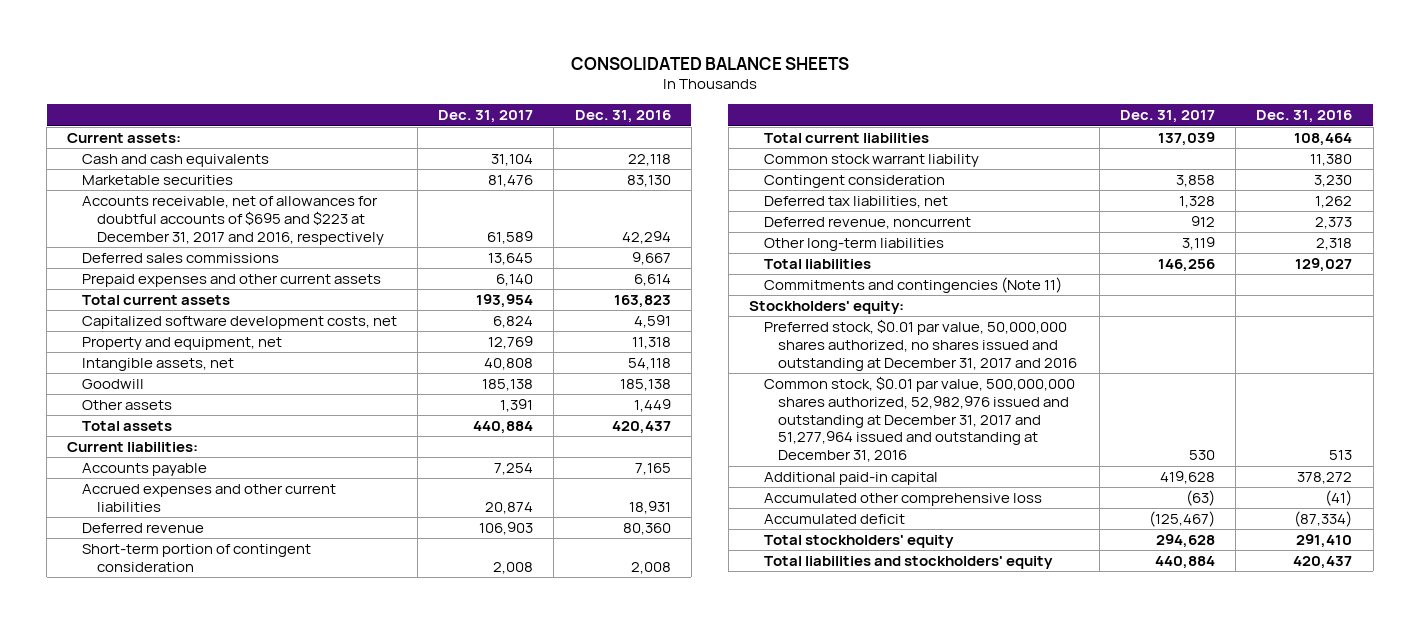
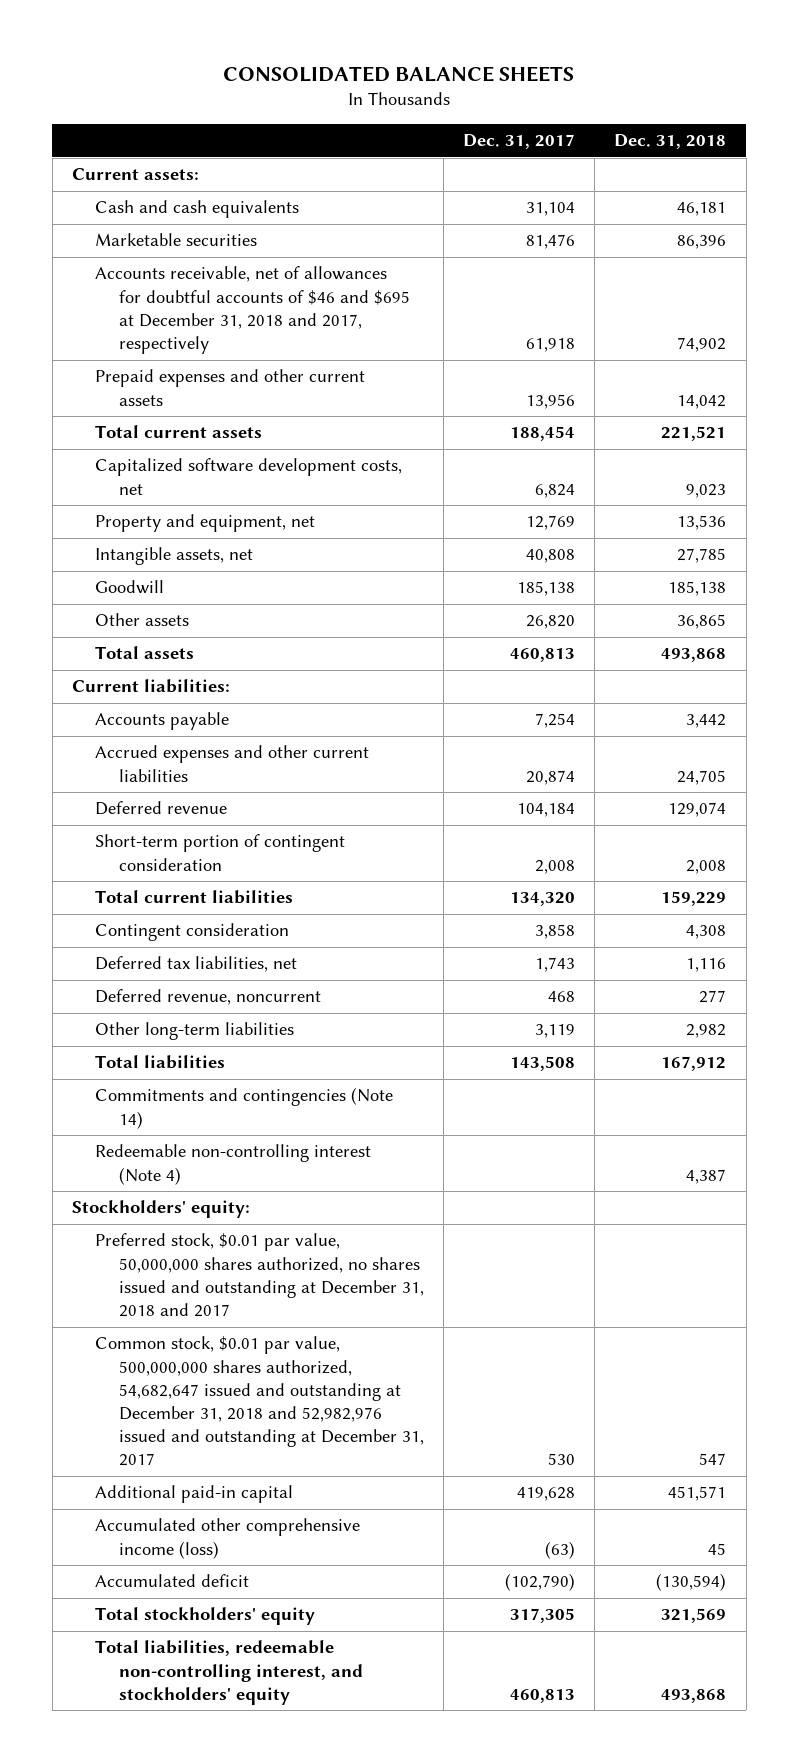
[574,110,671,124] Dec. 31, 2016 -> none
none -> [614,134,727,150] Dec. 31, 2018
[81,253,279,264] Deferred sales commissions -> none
[81,196,384,245] Accounts receivable, net of allowances for doubtful accounts of $695 and $223 at December 31, 2017 and 2016, respectively -> [95,266,410,355] Accounts receivable, net of allowances for doubtful accounts of $46 and $695 at December 31, 2018 and 2017, respectively
[487,230,534,244] 61,589 -> [526,338,576,353] 61,918
[496,274,534,287] 6,140 -> [526,393,576,409] 13,956
[476,294,534,309] 193,954 -> [510,426,576,442] 188,454
[500,399,534,413] 1,391 -> [526,615,576,630] 26,820
[473,421,534,435] 440,884 -> [510,648,576,663] 460,813
[479,522,534,536] 106,903 -> [517,803,576,818] 104,184
[763,154,979,168] Common stock warrant liability -> none
[1158,132,1216,147] 137,039 -> [510,892,576,907] 134,320
[1179,196,1216,209] 1,328 -> [535,957,576,973] 1,743
[1191,216,1216,228] 912 -> [548,991,576,1003] 468
[1158,259,1216,273] 146,256 -> [510,1056,576,1072] 143,508
[763,277,1062,294] Commitments and contingencies (Note 11) -> [95,1087,394,1129] Commitments and contingencies (Note 14)
none -> [95,1144,372,1185] Redeemable non-controlling interest (Note 4)
[763,319,1078,371] Preferred stock, $0.01 par value, 50,000,000 shares authorized, no shares issued and outstanding at December 31, 2017 and 2016 -> [95,1233,424,1318] Preferred stock, $0.01 par value, 50,000,000 shares authorized, no shares issued and outstanding at December 31, 2018 and 2017
[763,376,1075,463] Common stock, $0.01 par value, 500,000,000 shares authorized, 52,982,976 issued and outstanding at December 31, 2017 and 51,277,964 issued and outstanding at December 31, 2016 -> [95,1336,424,1467] Common stock, $0.01 par value, 500,000,000 shares authorized, 54,682,647 issued and outstanding at December 31, 2018 and 52,982,976 issued and outstanding at December 31, 2017
[763,493,1042,507] Accumulated other comprehensive loss -> [95,1518,361,1559] Accumulated other comprehensive income (loss)
[1149,511,1216,528] (125,467) -> [505,1573,576,1592] (102,790)
[1156,534,1216,549] 294,628 -> [510,1608,576,1624] 317,305
[763,556,1053,570] Total liabilities and stockholders' equity -> [95,1640,363,1705] Total liabilities, redeemable non-controlling interest, and stockholders' equity
[1155,556,1216,570] 440,884 -> [510,1688,576,1703] 460,813

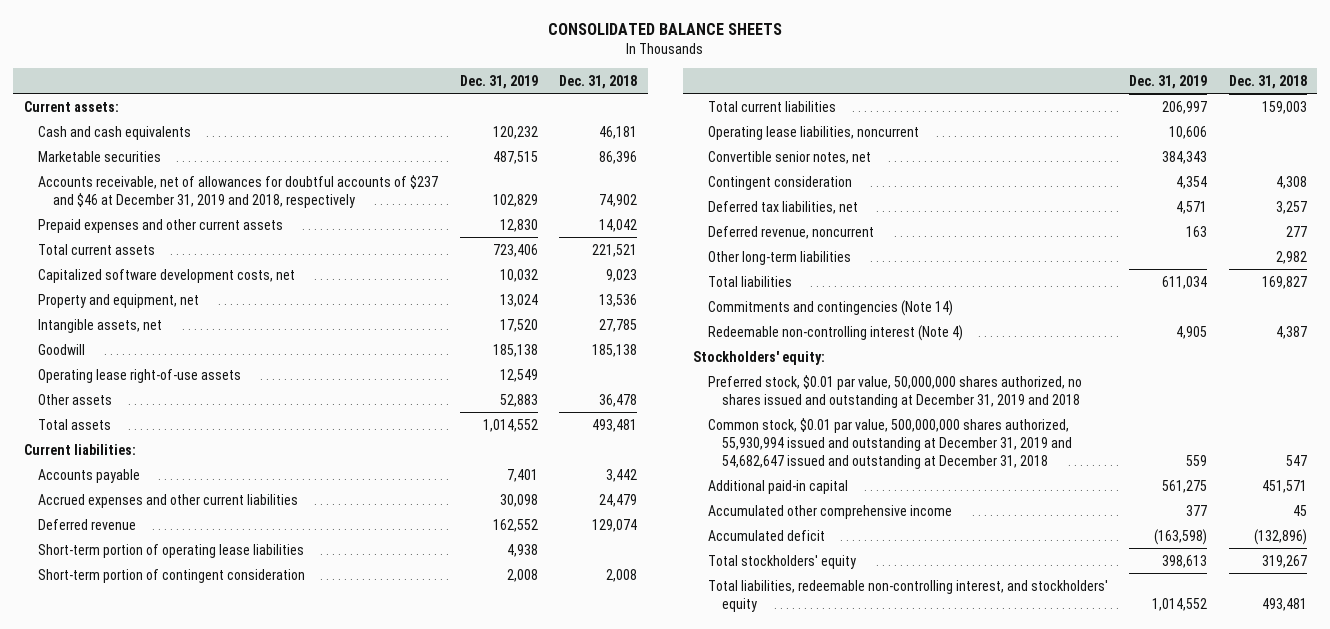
[463,134,576,150] Dec. 31, 2017 -> none
none -> [459,74,538,89] Dec. 31, 2019
[95,266,410,355] Accounts receivable, net of allowances for doubtful accounts of $46 and $695 at December 31, 2018 and 2017, respectively -> [38,174,439,208] Accounts receivable, net of allowances for doubtful accounts of $237 and $46 at December 31, 2019 and 2018, respectively
none -> [38,368,242,383] Operating lease right-of-use assets
[677,614,727,630] 36,865 -> [598,393,637,407] 36,478
[661,648,727,663] 493,868 -> [591,418,637,432] 493,481
[677,769,727,785] 24,705 -> [598,493,637,507] 24,479
none -> [38,543,305,558] Short-term portion of operating lease liabilities
[661,891,727,907] 159,229 -> [1261,100,1307,114] 159,003
none -> [707,125,919,140] Operating lease liabilities, noncurrent
none -> [707,150,871,164] Convertible senior notes, net
[686,958,727,973] 1,116 -> [1275,200,1307,214] 3,257
[661,1056,727,1072] 167,912 -> [1261,275,1307,289] 169,827
[95,1233,424,1318] Preferred stock, $0.01 par value, 50,000,000 shares authorized, no shares issued and outstanding at December 31, 2018 and 2017 -> [707,374,1082,408] Preferred stock, $0.01 par value, 50,000,000 shares authorized, no shares issued and outstanding at December 31, 2019 and 2018
[95,1336,424,1467] Common stock, $0.01 par value, 500,000,000 shares authorized, 54,682,647 issued and outstanding at December 31, 2018 and 52,982,976 issued and outstanding at December 31, 2017 -> [707,417,1073,469] Common stock, $0.01 par value, 500,000,000 shares authorized, 55,930,994 issued and outstanding at December 31, 2019 and 54,682,647 issued and outstanding at December 31, 2018
[95,1518,361,1559] Accumulated other comprehensive income (loss) -> [707,504,952,519] Accumulated other comprehensive income
[656,1573,727,1592] (130,594) -> [1253,528,1307,545] (132,896)
[661,1608,727,1624] 321,569 -> [1261,554,1307,568] 319,267
[661,1688,727,1703] 493,868 -> [1261,597,1307,611] 493,481

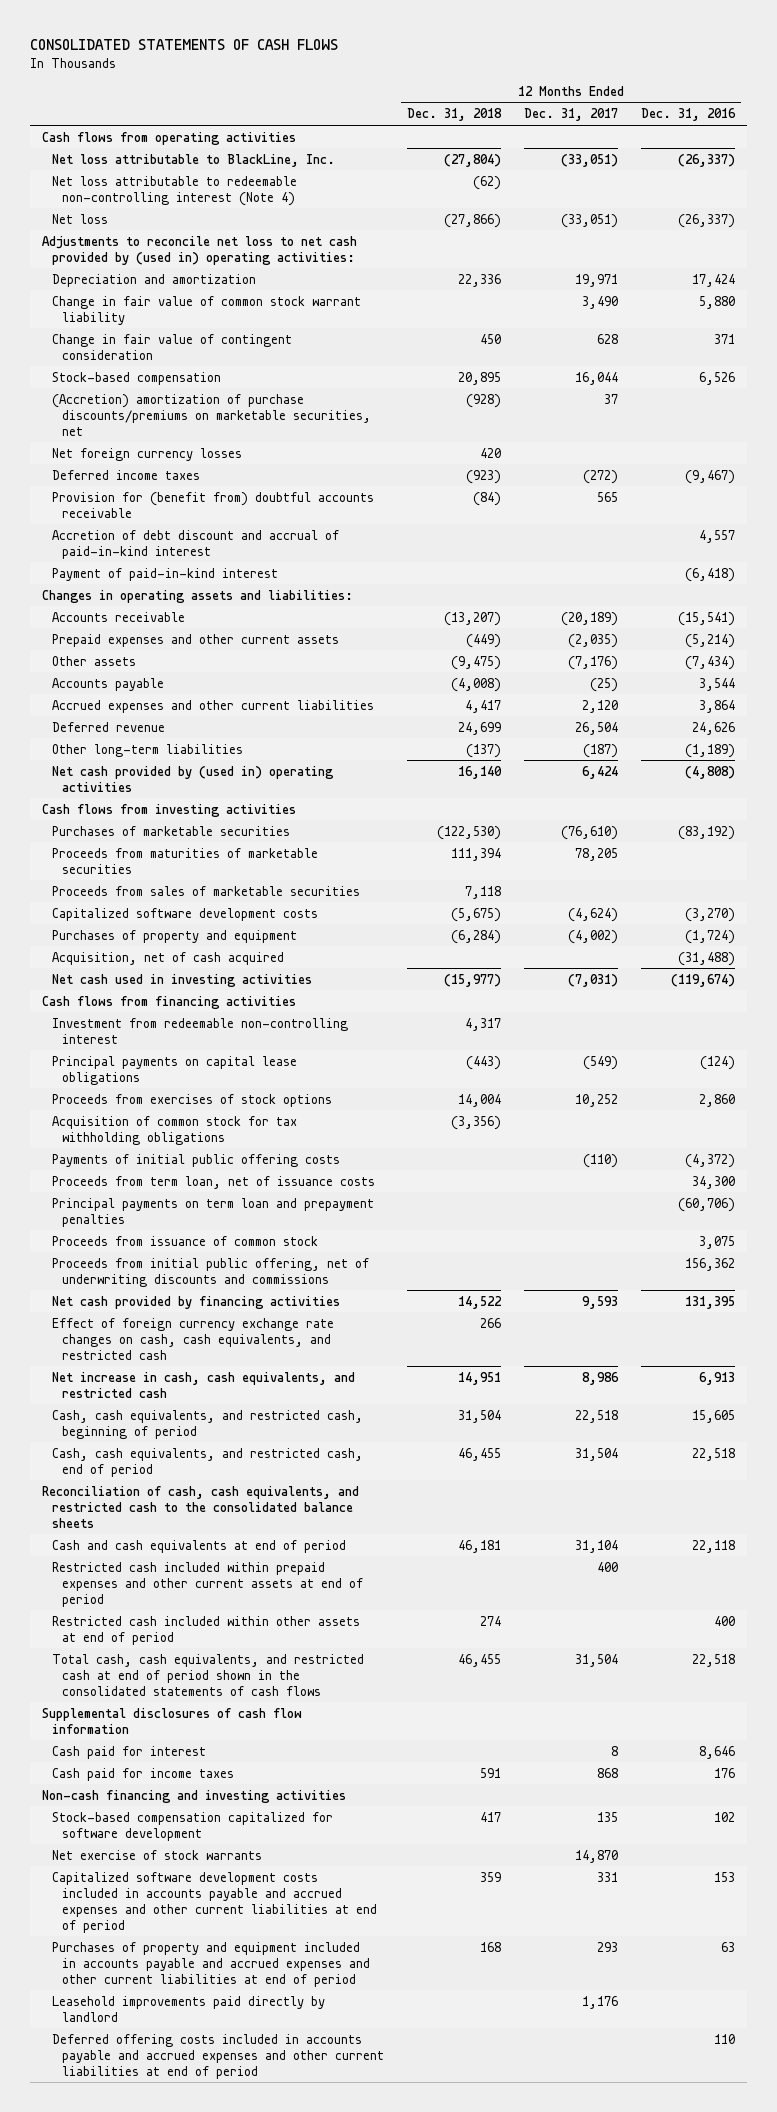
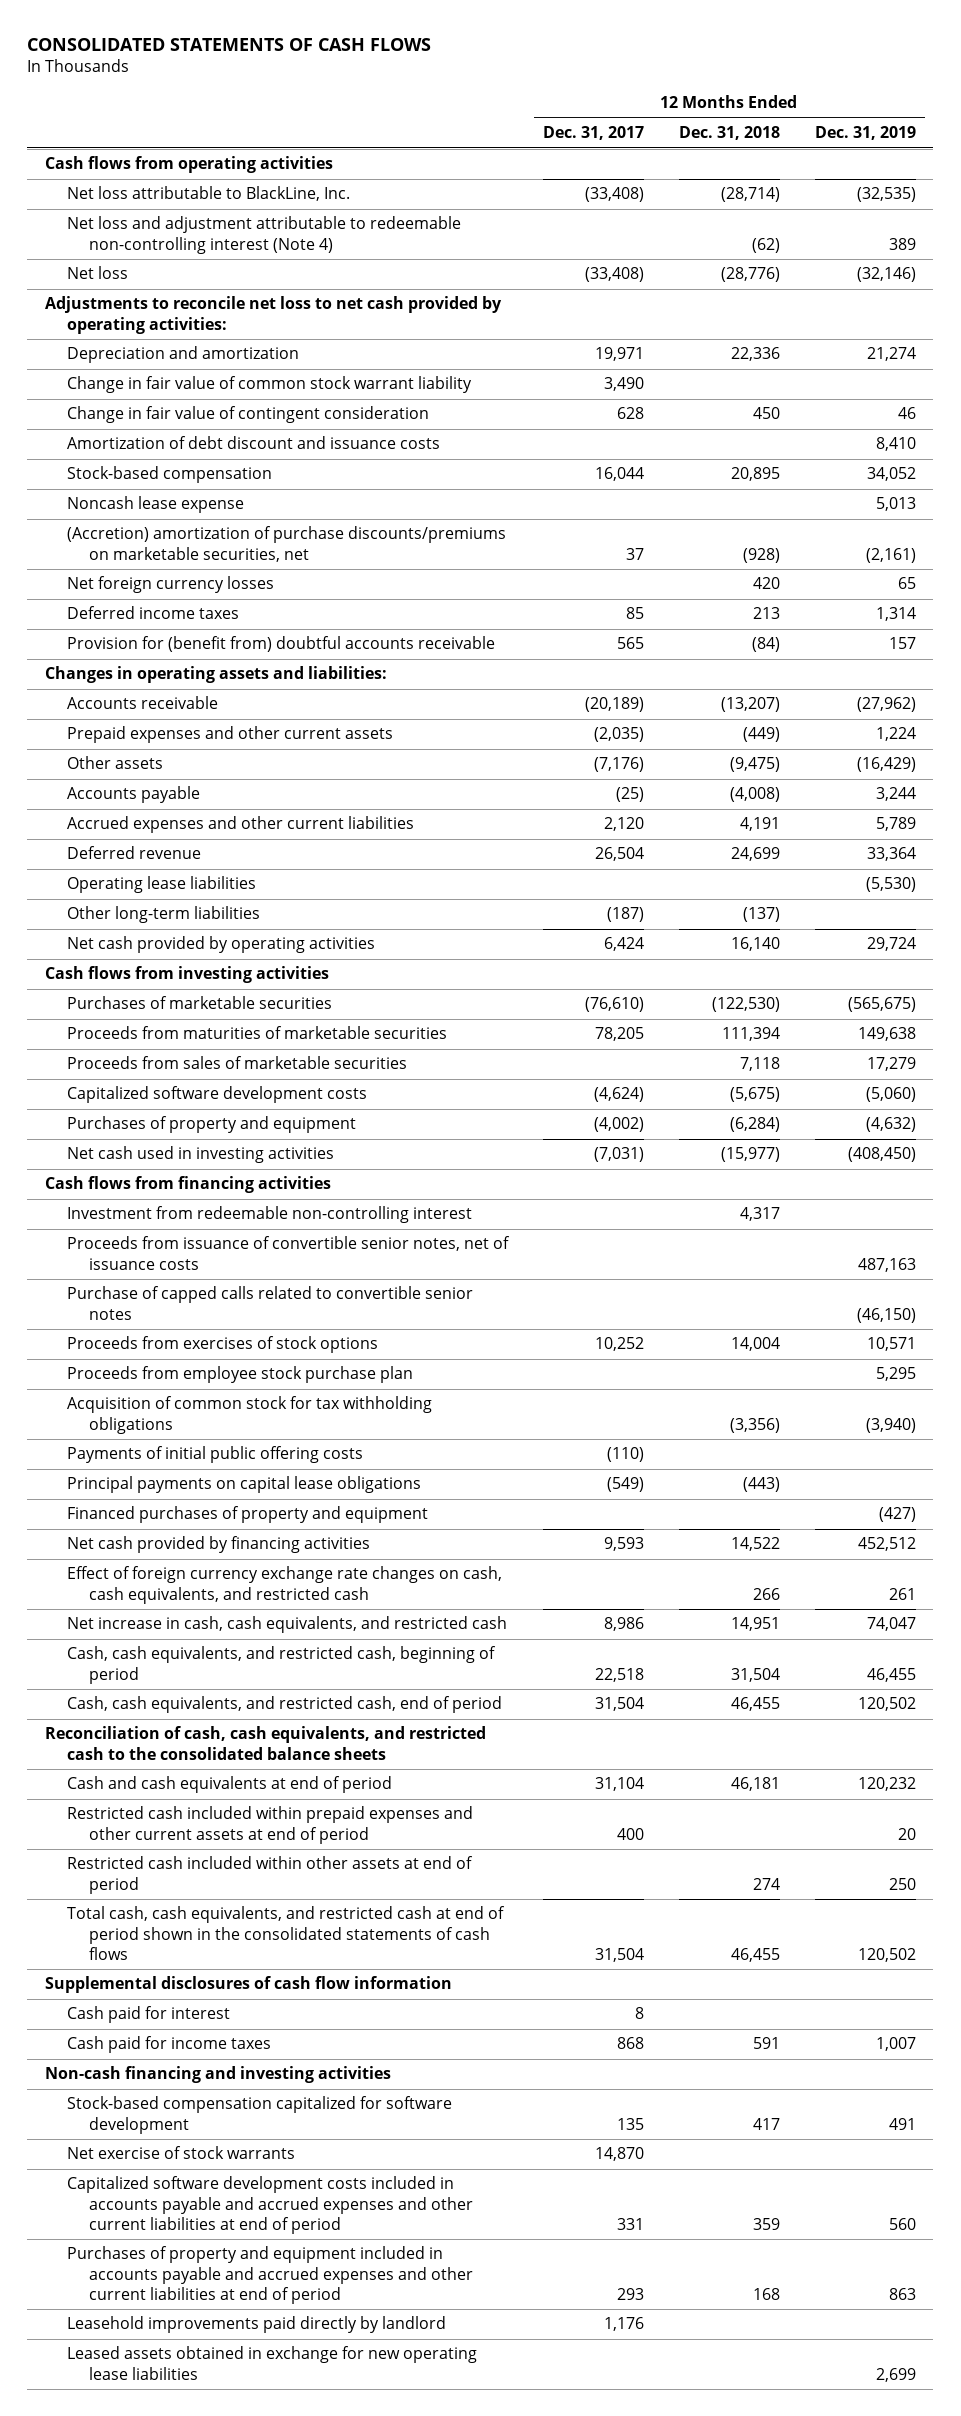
[641,108,737,122] Dec. 31, 2016 -> none
none -> [814,126,916,141] Dec. 31, 2019
[443,153,501,167] (27,804) -> [720,187,780,203] (28,714)
[561,153,619,167] (33,051) -> [584,187,644,203] (33,408)
[51,175,297,206] Net loss attributable to redeemable non-controlling interest (Note 4) -> [66,216,461,254] Net loss and adjustment attributable to redeemable non-controlling interest (Note 4)
[443,213,501,228] (27,866) -> [720,267,780,283] (28,776)
[561,213,619,228] (33,051) -> [584,267,644,283] (33,408)
[41,235,357,265] Adjustments to reconcile net loss to net cash provided by (used in) operating activities: -> [44,296,502,334] Adjustments to reconcile net loss to net cash provided by operating activities:
none -> [66,436,440,450] Amortization of debt discount and issuance costs
none -> [66,496,244,514] Noncash lease expense
[465,469,501,484] (923) -> [752,607,780,620] 213
[583,469,619,484] (272) -> [625,607,644,620] 85
[51,529,339,559] Accretion of debt discount and accrual of paid-in-kind interest -> none
[51,567,278,581] Payment of paid-in-kind interest -> none
[464,699,501,713] 4,417 -> [739,817,780,832] 4,191
none -> [66,876,256,894] Operating lease liabilities
[51,765,334,792] Net cash provided by (used in) operating activities -> [66,936,375,954] Net cash provided by operating activities
[51,951,284,965] Acquisition, net of cash acquired -> none
none -> [66,1236,510,1270] Proceeds from issuance of convertible senior notes, net of issuance costs
none -> [66,1286,473,1320] Purchase of capped calls related to convertible senior notes
none -> [66,1366,413,1384] Proceeds from employee stock purchase plan
[51,1175,375,1189] Proceeds from term loan, net of issuance costs -> none
[51,1197,374,1227] Principal payments on term loan and prepayment penalties -> none
[51,1235,318,1246] Proceeds from issuance of common stock -> none
[51,1257,369,1287] Proceeds from initial public offering, net of underwriting discounts and commissions -> none
[51,1055,297,1085] Principal payments on capital lease obligations -> [66,1476,421,1494] Principal payments on capital lease obligations
none -> [66,1506,428,1524] Financed purchases of property and equipment
[51,2033,384,2079] Deferred offering costs included in accounts payable and accrued expenses and other current liabilities at end of period -> none
none -> [66,2346,477,2380] Leased assets obtained in exchange for new operating lease liabilities

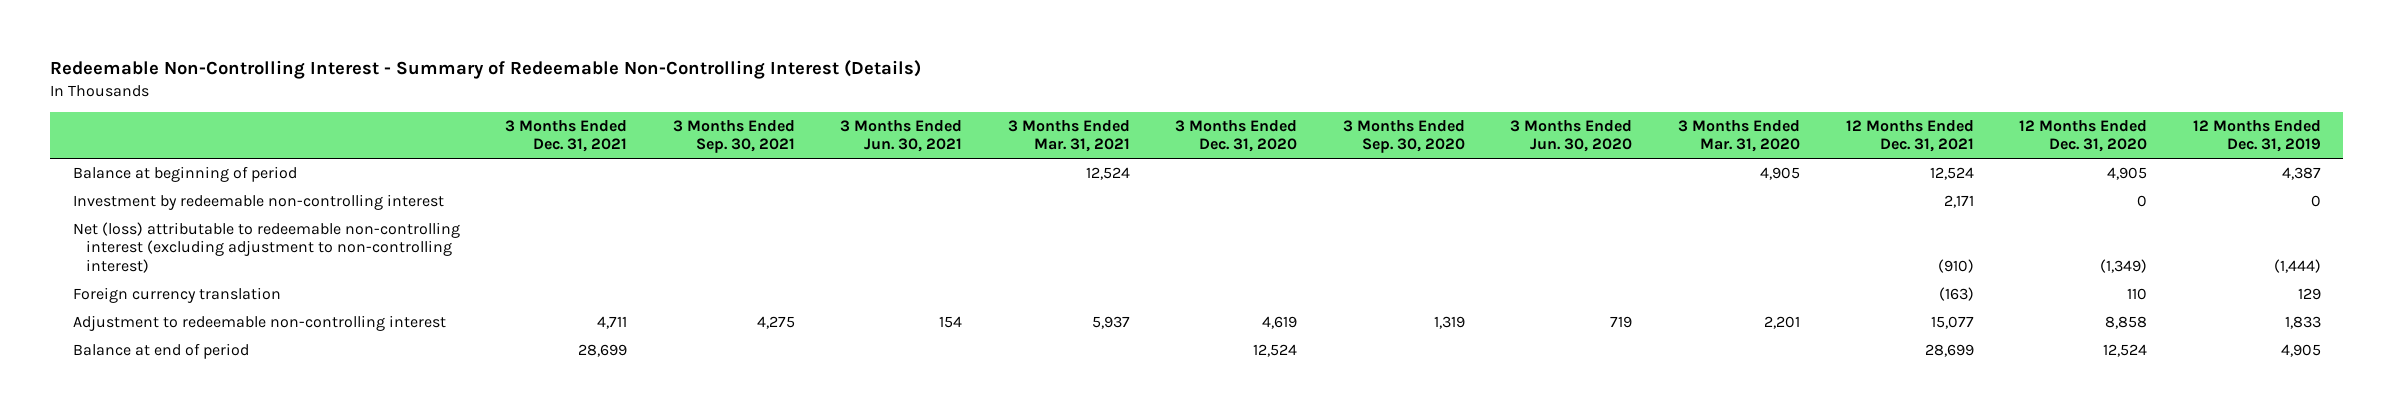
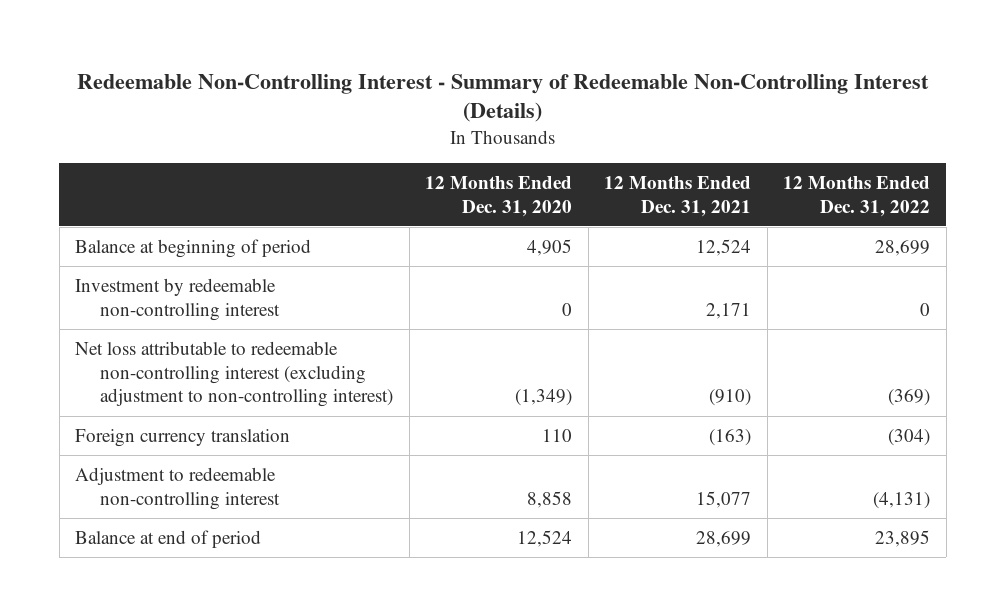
[505,119,628,153] 3 Months Ended Dec. 31, 2021 -> none
[672,119,795,154] 3 Months Ended Sep. 30, 2021 -> none
[840,119,963,153] 3 Months Ended Jun. 30, 2021 -> none
[1007,119,1130,153] 3 Months Ended Mar. 31, 2021 -> none
[1175,119,1298,153] 3 Months Ended Dec. 31, 2020 -> none
[1342,119,1465,154] 3 Months Ended Sep. 30, 2020 -> none
[1510,119,1633,153] 3 Months Ended Jun. 30, 2020 -> none
[1677,119,1800,153] 3 Months Ended Mar. 31, 2020 -> none
[2192,119,2321,153] 12 Months Ended Dec. 31, 2019 -> none
none -> [783,176,931,217] 12 Months Ended Dec. 31, 2022
[72,221,460,273] Net (loss) attributable to redeemable non-controlling interest (excluding adjustment to non-controlling interest) -> [75,340,394,408] Net loss attributable to redeemable non-controlling interest (excluding adjustment to non-controlling interest)

